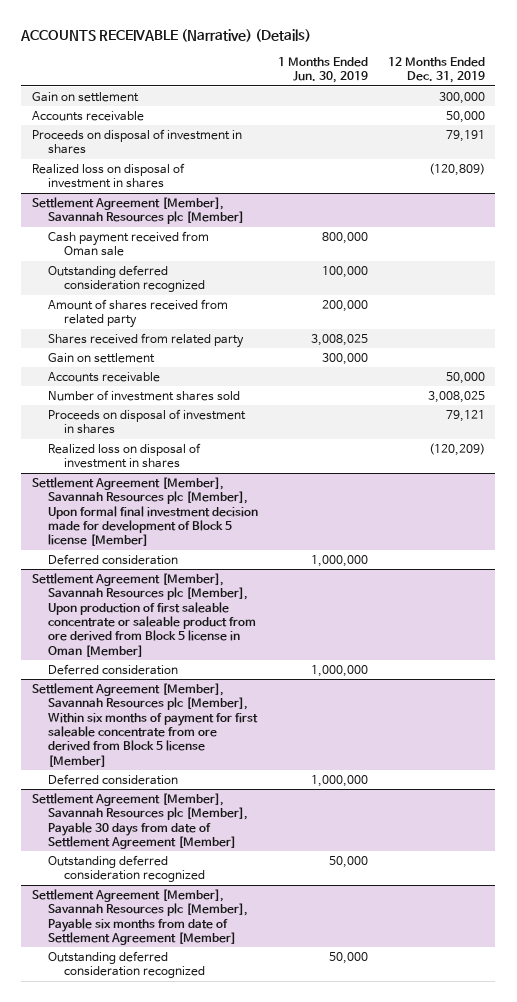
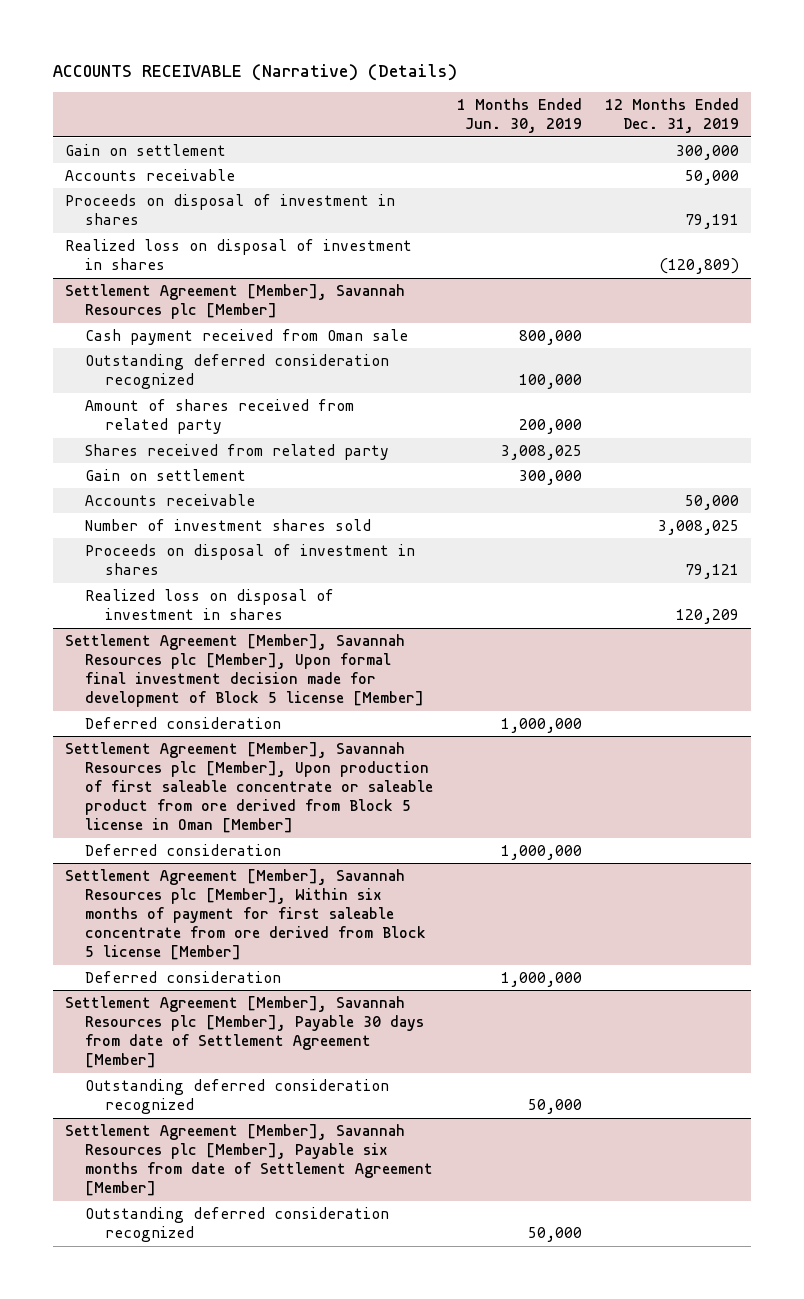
[429,442,486,456] (120,209) -> [676,609,740,625] 120,209

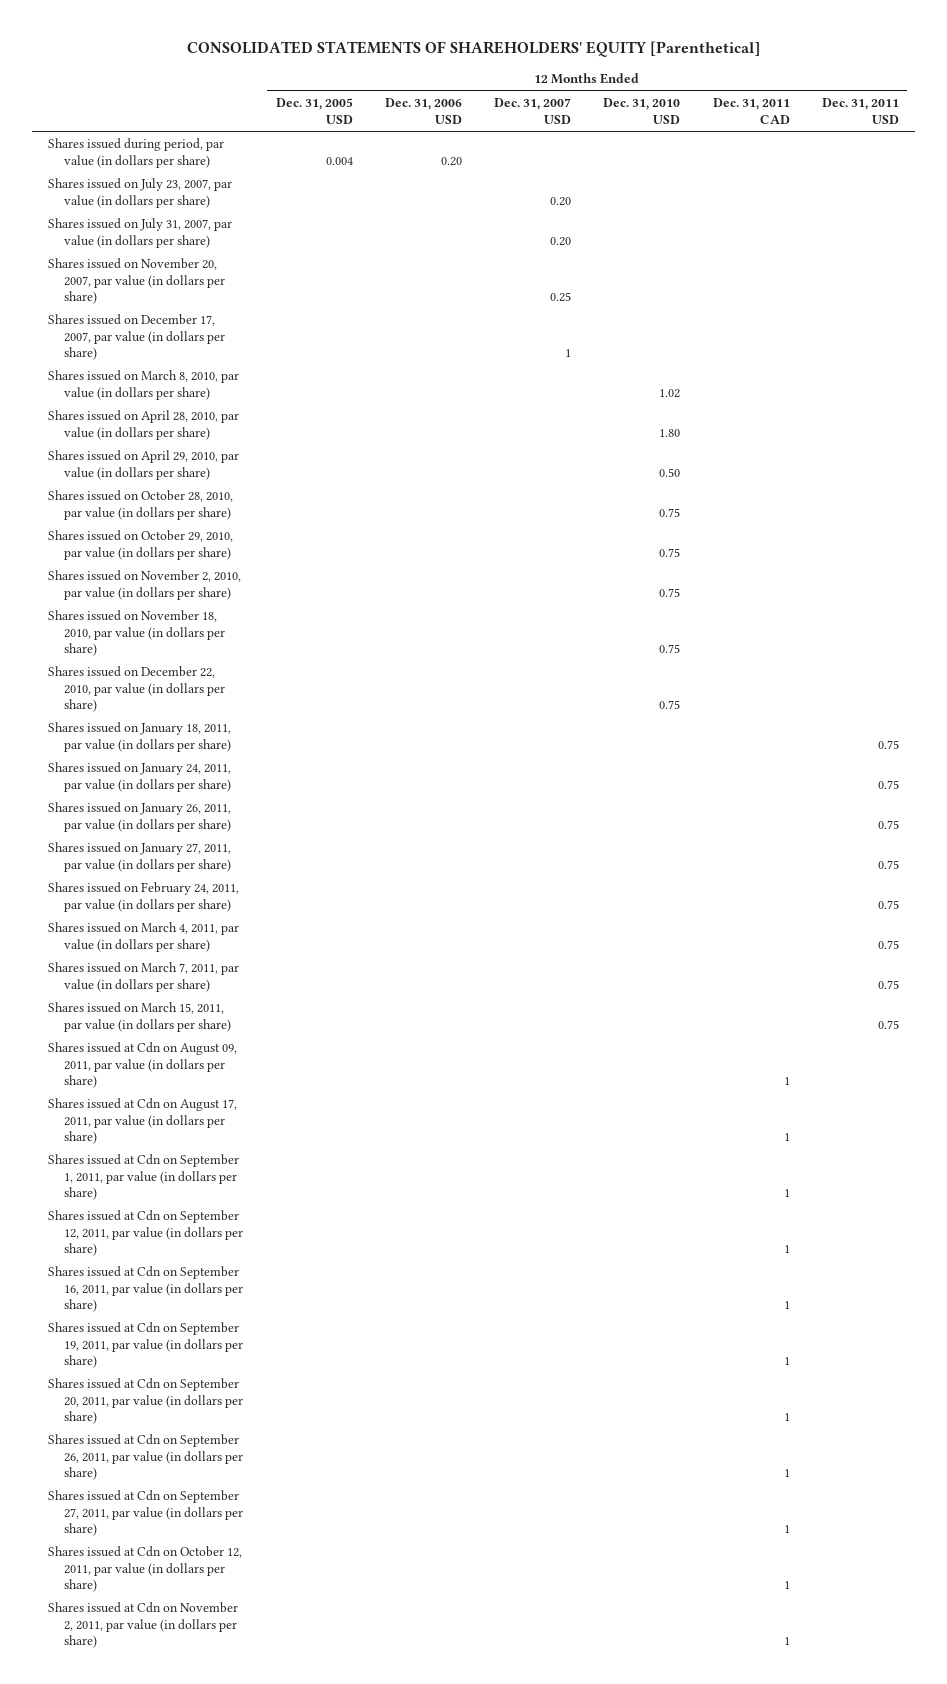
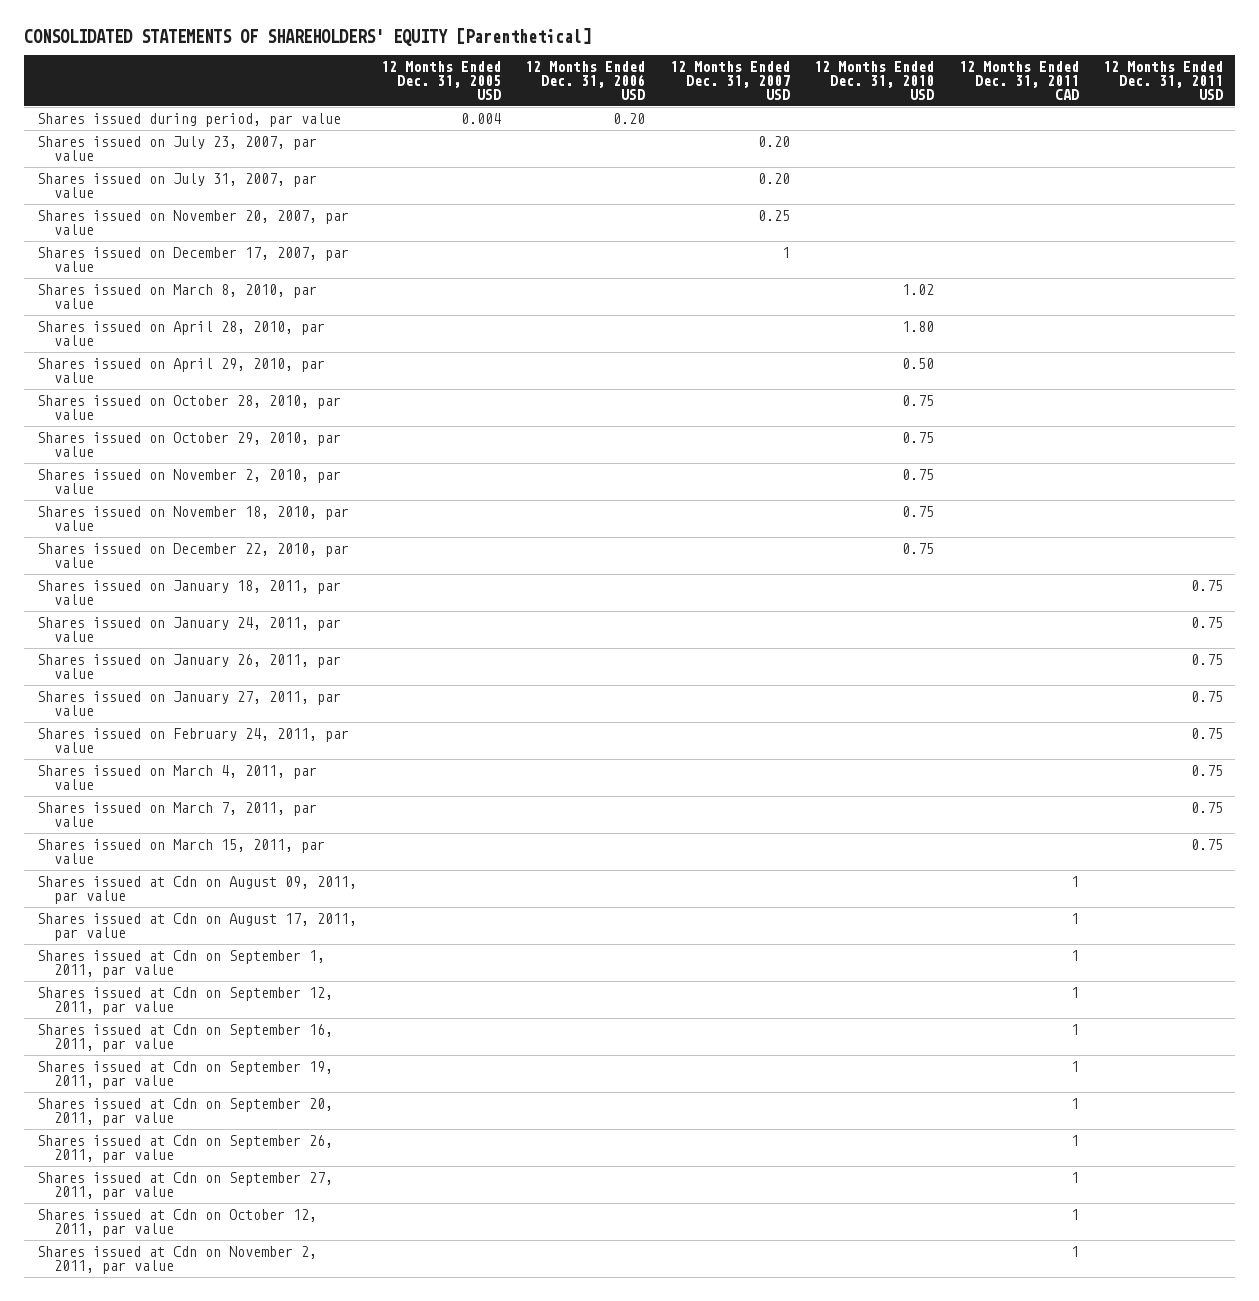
[47,138,224,168] Shares issued during period, par value (in dollars per share) -> [36,112,341,127] Shares issued during period, par value
[47,178,232,208] Shares issued on July 23, 2007, par value (in dollars per share) -> [36,135,317,161] Shares issued on July 23, 2007, par value
[47,218,232,248] Shares issued on July 31, 2007, par value (in dollars per share) -> [36,172,317,198] Shares issued on July 31, 2007, par value
[47,258,226,304] Shares issued on November 20, 2007, par value (in dollars per share) -> [36,209,349,235] Shares issued on November 20, 2007, par value
[47,314,226,360] Shares issued on December 17, 2007, par value (in dollars per share) -> [36,246,349,272] Shares issued on December 17, 2007, par value
[47,370,239,400] Shares issued on March 8, 2010, par value (in dollars per share) -> [36,283,317,309] Shares issued on March 8, 2010, par value
[47,410,239,440] Shares issued on April 28, 2010, par value (in dollars per share) -> [36,320,325,346] Shares issued on April 28, 2010, par value
[47,450,239,480] Shares issued on April 29, 2010, par value (in dollars per share) -> [36,357,325,383] Shares issued on April 29, 2010, par value
[47,490,233,520] Shares issued on October 28, 2010, par value (in dollars per share) -> [36,394,341,420] Shares issued on October 28, 2010, par value
[47,530,233,560] Shares issued on October 29, 2010, par value (in dollars per share) -> [36,431,341,457] Shares issued on October 29, 2010, par value
[47,570,241,600] Shares issued on November 2, 2010, par value (in dollars per share) -> [36,468,341,494] Shares issued on November 2, 2010, par value
[47,610,226,656] Shares issued on November 18, 2010, par value (in dollars per share) -> [36,505,349,531] Shares issued on November 18, 2010, par value
[47,666,226,712] Shares issued on December 22, 2010, par value (in dollars per share) -> [36,542,349,568] Shares issued on December 22, 2010, par value
[47,722,232,752] Shares issued on January 18, 2011, par value (in dollars per share) -> [36,579,341,605] Shares issued on January 18, 2011, par value
[47,762,232,792] Shares issued on January 24, 2011, par value (in dollars per share) -> [36,616,341,642] Shares issued on January 24, 2011, par value
[47,802,232,832] Shares issued on January 26, 2011, par value (in dollars per share) -> [36,653,341,679] Shares issued on January 26, 2011, par value
[47,842,232,872] Shares issued on January 27, 2011, par value (in dollars per share) -> [36,690,341,716] Shares issued on January 27, 2011, par value
[47,882,239,912] Shares issued on February 24, 2011, par value (in dollars per share) -> [36,727,349,753] Shares issued on February 24, 2011, par value
[47,922,239,952] Shares issued on March 4, 2011, par value (in dollars per share) -> [36,764,317,790] Shares issued on March 4, 2011, par value
[47,962,239,992] Shares issued on March 7, 2011, par value (in dollars per share) -> [36,801,317,827] Shares issued on March 7, 2011, par value
[47,1002,232,1032] Shares issued on March 15, 2011, par value (in dollars per share) -> [36,838,325,864] Shares issued on March 15, 2011, par value
[47,1042,237,1088] Shares issued at Cdn on August 09, 2011, par value (in dollars per share) -> [36,875,357,904] Shares issued at Cdn on August 09, 2011, par value
[47,1098,237,1144] Shares issued at Cdn on August 17, 2011, par value (in dollars per share) -> [36,912,357,941] Shares issued at Cdn on August 17, 2011, par value
[47,1154,239,1200] Shares issued at Cdn on September 1, 2011, par value (in dollars per share) -> [36,949,325,978] Shares issued at Cdn on September 1, 2011, par value
[47,1210,244,1256] Shares issued at Cdn on September 12, 2011, par value (in dollars per share) -> [36,986,333,1015] Shares issued at Cdn on September 12, 2011, par value
[47,1266,244,1312] Shares issued at Cdn on September 16, 2011, par value (in dollars per share) -> [36,1023,333,1052] Shares issued at Cdn on September 16, 2011, par value
[47,1322,244,1368] Shares issued at Cdn on September 19, 2011, par value (in dollars per share) -> [36,1060,333,1089] Shares issued at Cdn on September 19, 2011, par value
[47,1378,244,1424] Shares issued at Cdn on September 20, 2011, par value (in dollars per share) -> [36,1097,333,1126] Shares issued at Cdn on September 20, 2011, par value
[47,1434,244,1480] Shares issued at Cdn on September 26, 2011, par value (in dollars per share) -> [36,1134,333,1163] Shares issued at Cdn on September 26, 2011, par value
[47,1490,244,1536] Shares issued at Cdn on September 27, 2011, par value (in dollars per share) -> [36,1171,333,1200] Shares issued at Cdn on September 27, 2011, par value
[47,1546,242,1592] Shares issued at Cdn on October 12, 2011, par value (in dollars per share) -> [36,1208,317,1237] Shares issued at Cdn on October 12, 2011, par value
[47,1602,238,1648] Shares issued at Cdn on November 2, 2011, par value (in dollars per share) -> [36,1245,317,1274] Shares issued at Cdn on November 2, 2011, par value

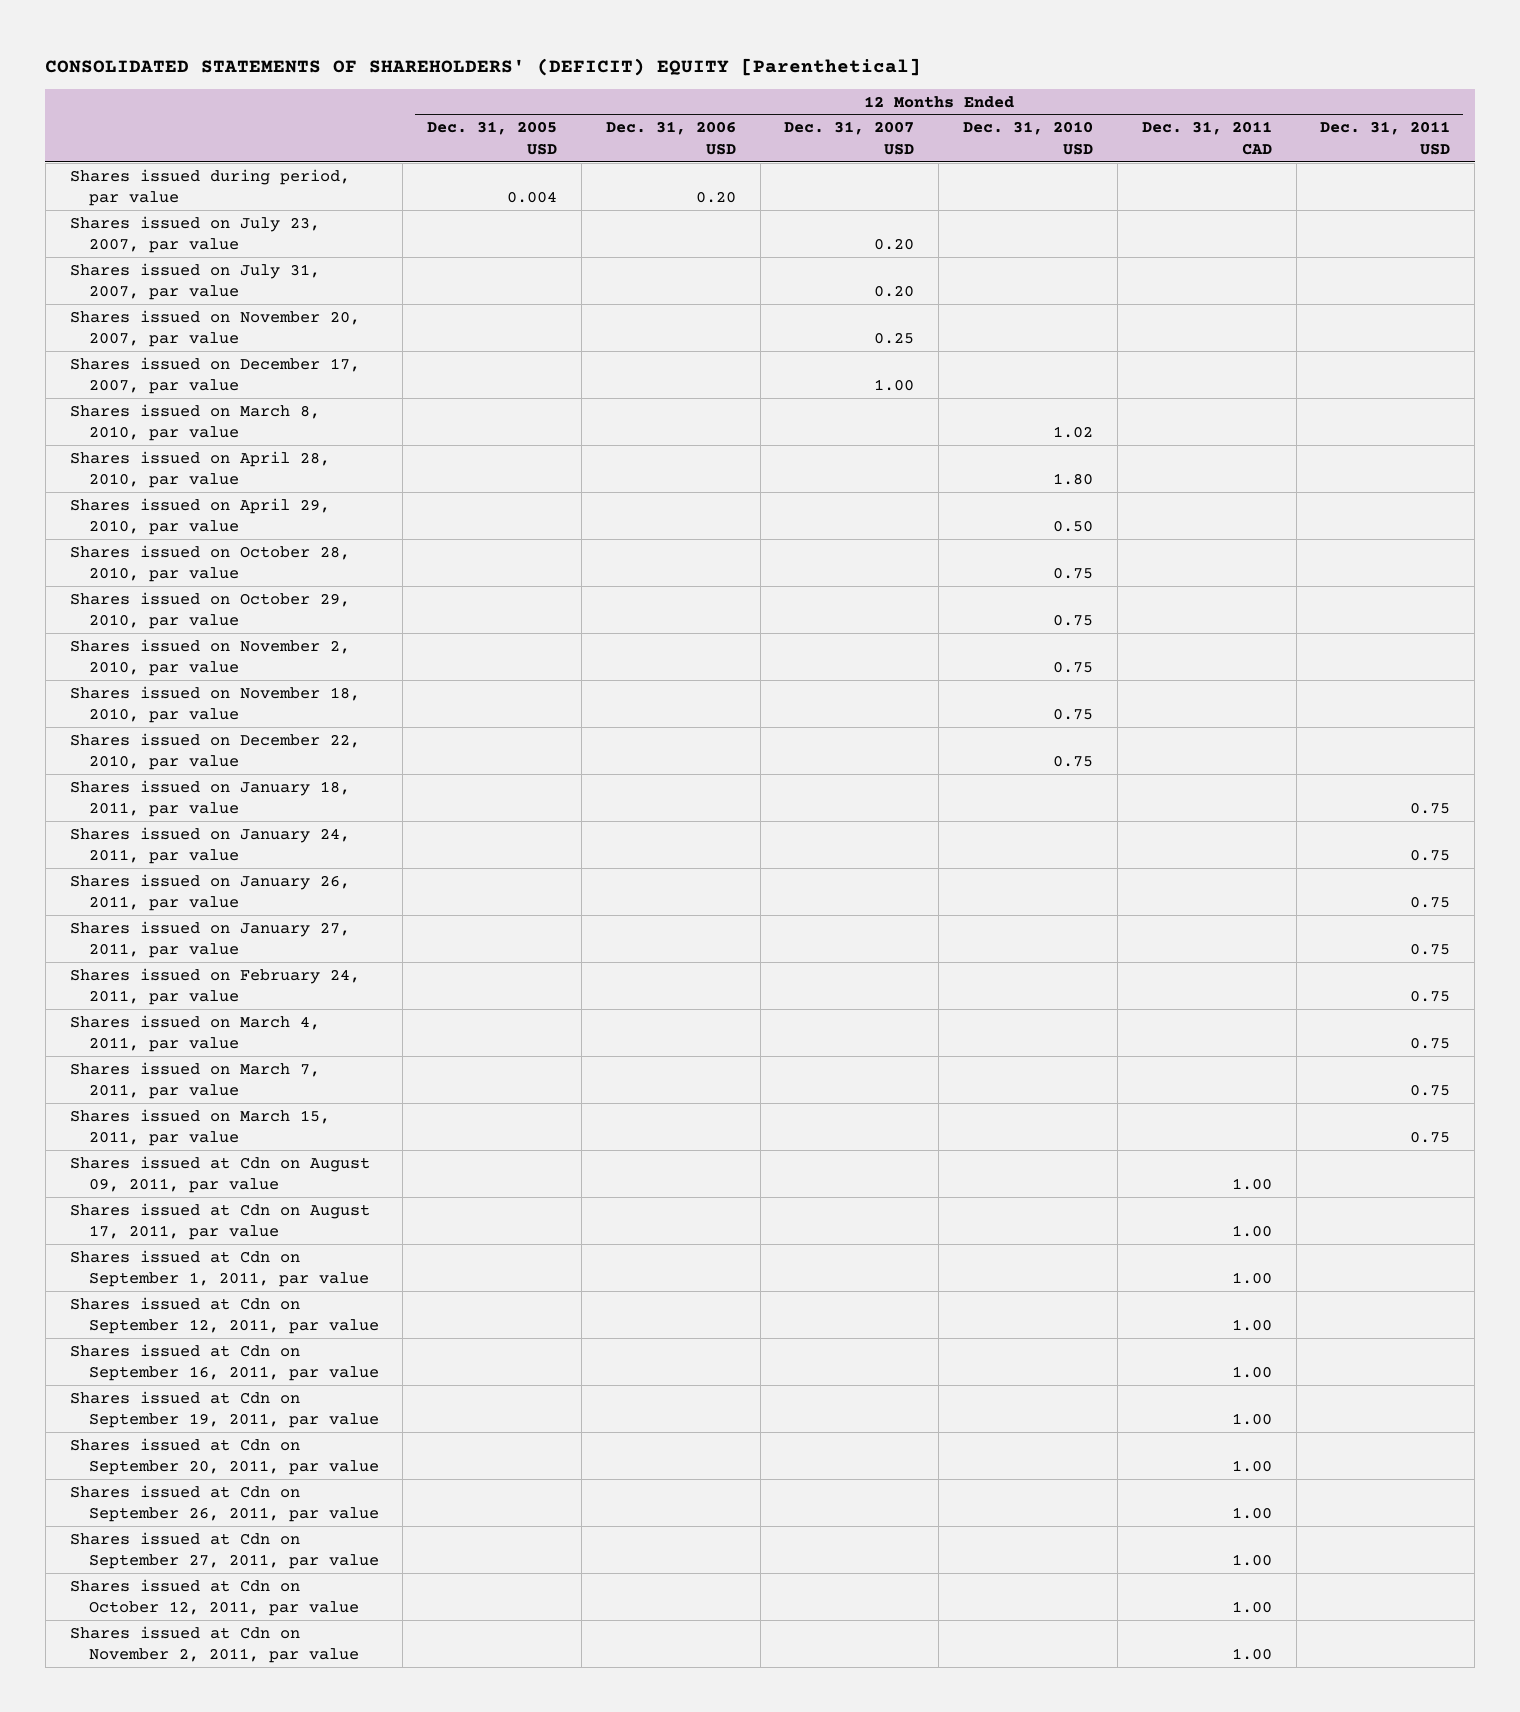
[24,28,592,47] CONSOLIDATED STATEMENTS OF SHAREHOLDERS' EQUITY [Parenthetical] -> [45,57,922,76] CONSOLIDATED STATEMENTS OF SHAREHOLDERS' (DEFICIT) EQUITY [Parenthetical]
[781,246,790,258] 1 -> [874,379,915,392] 1.00
[1070,875,1079,887] 1 -> [1231,1178,1272,1191] 1.00
[1070,912,1079,924] 1 -> [1231,1225,1272,1238] 1.00
[1070,949,1079,961] 1 -> [1231,1272,1272,1285] 1.00
[1070,986,1079,998] 1 -> [1231,1319,1272,1332] 1.00
[1070,1023,1079,1035] 1 -> [1231,1366,1272,1379] 1.00
[1070,1060,1079,1072] 1 -> [1231,1413,1272,1426] 1.00
[1070,1097,1079,1109] 1 -> [1231,1460,1272,1473] 1.00
[1070,1134,1079,1146] 1 -> [1231,1507,1272,1520] 1.00
[1070,1171,1079,1183] 1 -> [1231,1554,1272,1567] 1.00
[1070,1208,1079,1220] 1 -> [1231,1601,1272,1614] 1.00
[1070,1245,1079,1257] 1 -> [1231,1648,1272,1661] 1.00

